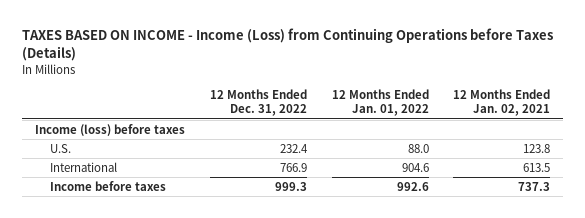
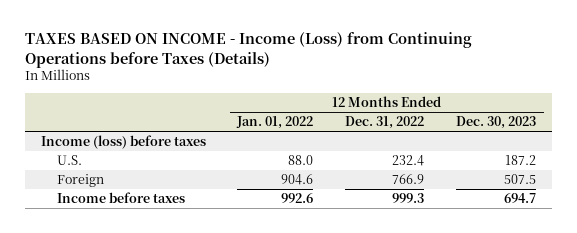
[453,88,551,117] 12 Months Ended Jan. 02, 2021 -> none
none -> [455,116,536,130] Dec. 30, 2023
[49,161,117,172] International -> [57,174,105,188] Foreign

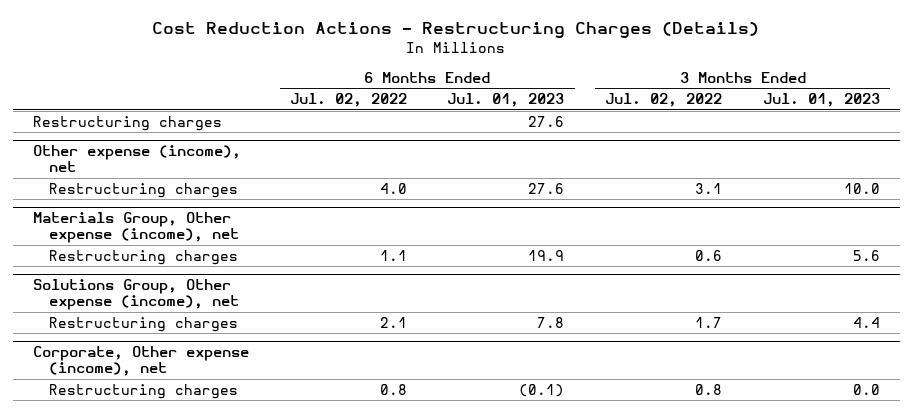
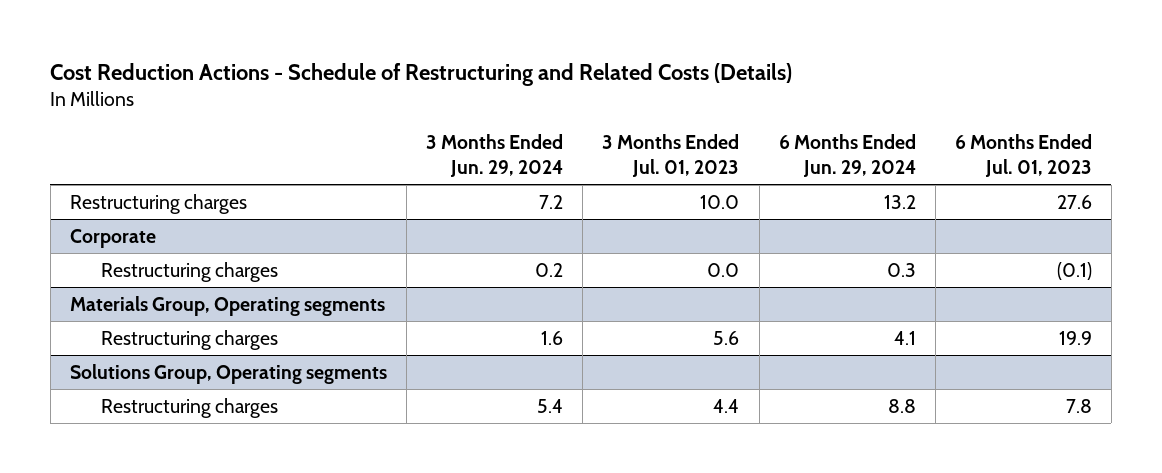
[152,22,760,39] Cost Reduction Actions - Restructuring Charges (Details) -> [50,63,793,87] Cost Reduction Actions - Schedule of Restructuring and Related Costs (Details)
[289,93,407,108] Jul. 02, 2022 -> none
[605,93,723,108] Jul. 02, 2022 -> none
none -> [426,134,564,178] 3 Months Ended Jun. 29, 2024
none -> [778,134,916,178] 6 Months Ended Jun. 29, 2024
[33,115,223,131] Restructuring charges -> none
[33,145,242,173] Other expense (income), net -> none
[33,212,240,244] Materials Group, Other expense (income), net -> none
none -> [69,228,156,248] Corporate
none -> [100,261,278,282] Restructuring charges
none -> [69,295,385,316] Materials Group, Operating segments
[33,279,240,311] Solutions Group, Other expense (income), net -> none
none -> [69,363,387,384] Solutions Group, Operating segments
[33,346,250,377] Corporate, Other expense (income), net -> none
[49,383,239,399] Restructuring charges -> none

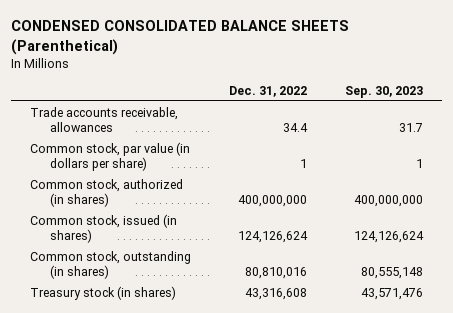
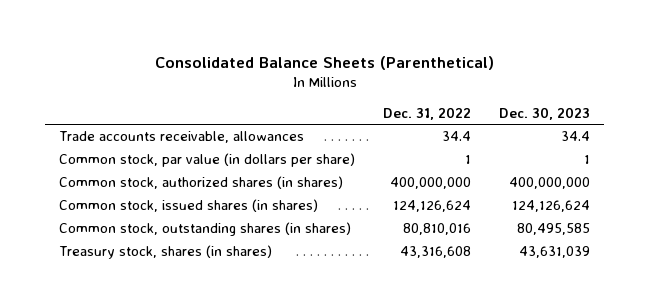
[11,19,350,55] CONDENSED CONSOLIDATED BALANCE SHEETS (Parenthetical) -> [154,55,494,70] Consolidated Balance Sheets (Parenthetical)
[344,86,423,99] Sep. 30, 2023 -> none
none -> [498,106,590,120] Dec. 30, 2023
[30,178,184,208] Common stock, authorized (in shares) -> [59,176,344,190] Common stock, authorized shares (in shares)
[30,213,178,244] Common stock, issued (in shares) -> [59,199,319,213] Common stock, issued shares (in shares)
[30,250,192,280] Common stock, outstanding (in shares) -> [59,222,352,237] Common stock, outstanding shares (in shares)
[30,285,177,300] Treasury stock (in shares) -> [59,245,273,260] Treasury stock, shares (in shares)

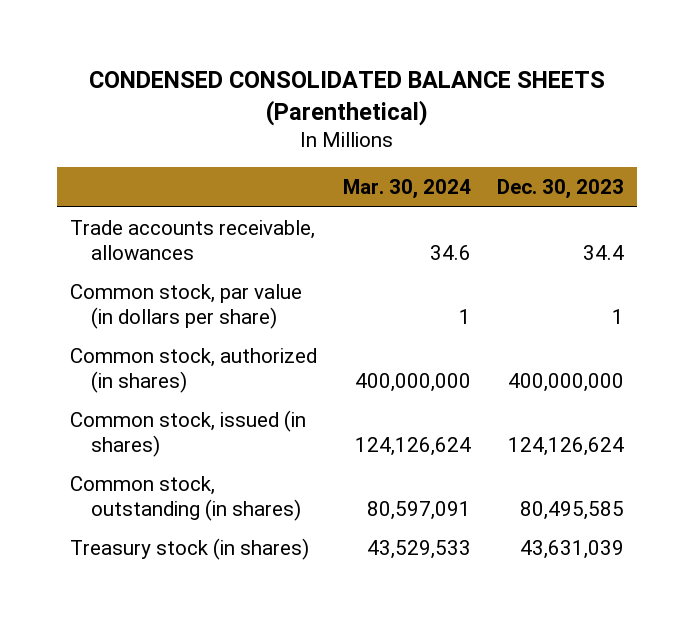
[154,55,494,70] Consolidated Balance Sheets (Parenthetical) -> [88,71,605,126] CONDENSED CONSOLIDATED BALANCE SHEETS (Parenthetical)
[383,106,472,120] Dec. 31, 2022 -> none
none -> [342,179,471,200] Mar. 30, 2024
[59,176,344,190] Common stock, authorized shares (in shares) -> [69,347,317,393] Common stock, authorized (in shares)
[59,199,319,213] Common stock, issued shares (in shares) -> [69,409,306,457] Common stock, issued (in shares)
[59,222,352,237] Common stock, outstanding shares (in shares) -> [69,475,301,521] Common stock, outstanding (in shares)
[59,245,273,260] Treasury stock, shares (in shares) -> [69,537,309,560] Treasury stock (in shares)

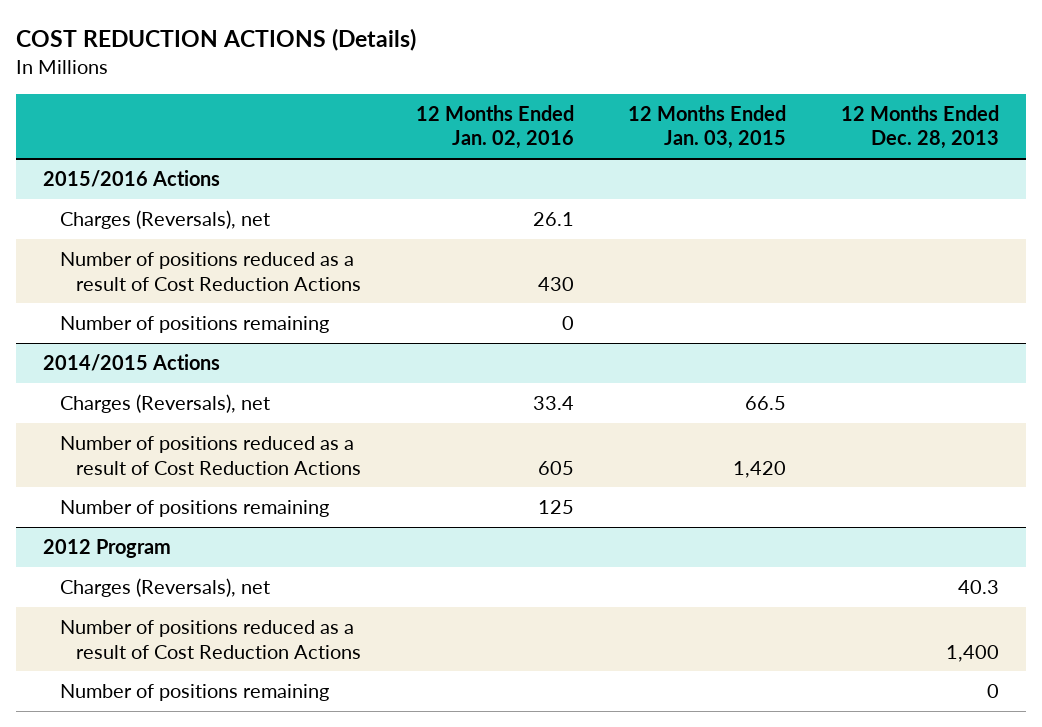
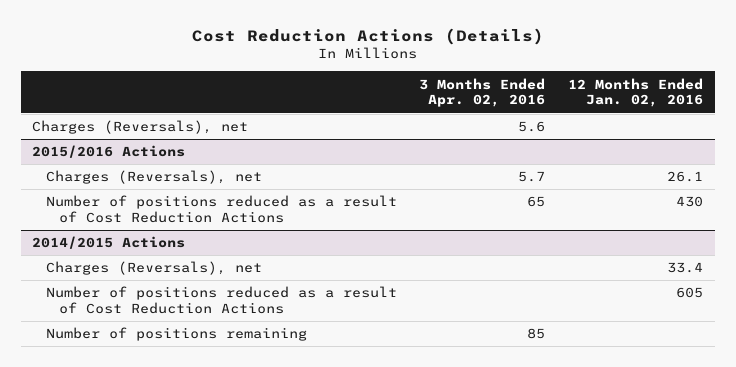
[15,27,416,51] COST REDUCTION ACTIONS (Details) -> [191,28,544,46] Cost Reduction Actions (Details)
[628,104,787,150] 12 Months Ended Jan. 03, 2015 -> none
[840,104,999,150] 12 Months Ended Dec. 28, 2013 -> none
none -> [419,77,546,108] 3 Months Ended Apr. 02, 2016
none -> [32,120,249,135] Charges (Reversals), net
[59,316,329,334] Number of positions remaining -> none
[59,500,329,518] Number of positions remaining -> none
[43,539,172,559] 2012 Program -> none
[59,578,270,598] Charges (Reversals), net -> none
[59,620,362,659] Number of positions reduced as a result of Cost Reduction Actions -> none

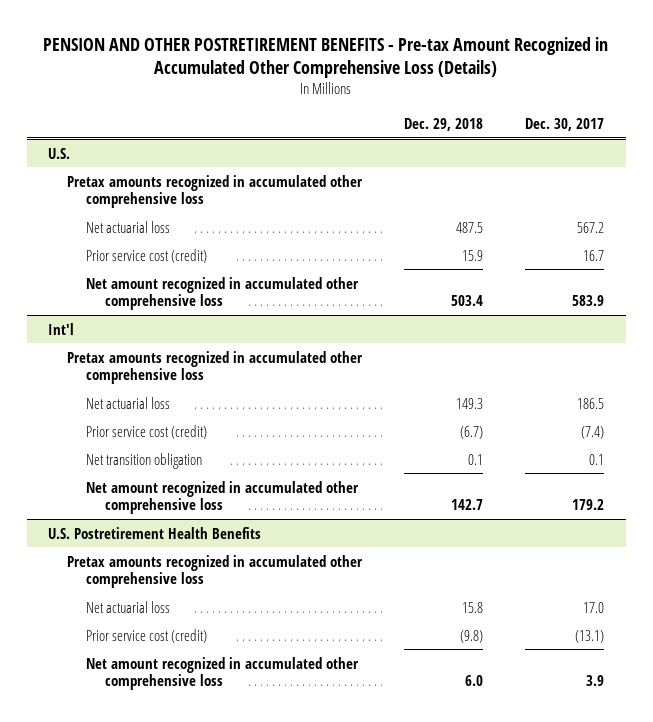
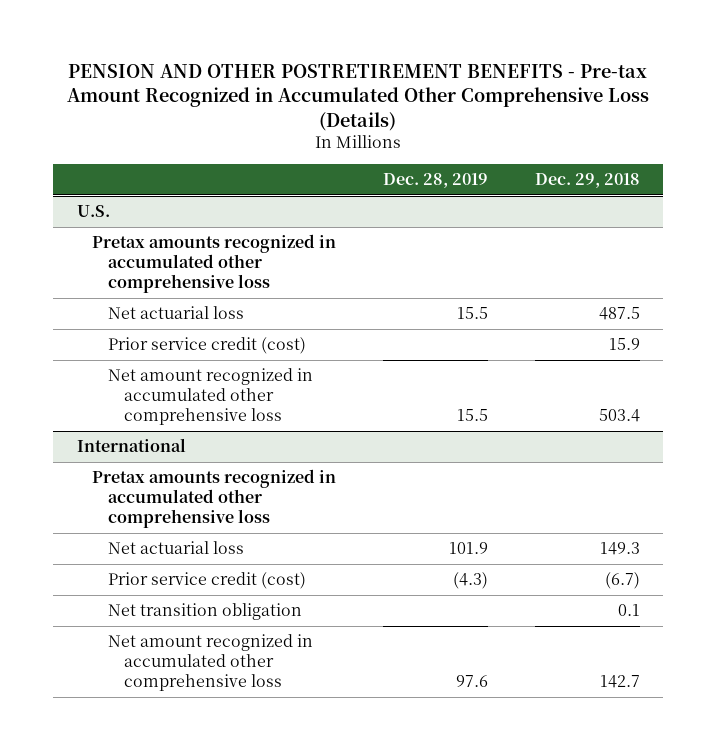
[525,117,605,131] Dec. 30, 2017 -> none
none -> [383,173,489,189] Dec. 28, 2019
[86,248,208,263] Prior service cost (credit) -> [107,337,306,355] Prior service credit (cost)
[48,322,75,335] Int'l -> [76,438,186,453] International
[86,424,208,439] Prior service cost (credit) -> [107,572,306,590] Prior service credit (cost)
[48,526,262,539] U.S. Postretirement Health Benefits -> none
[67,554,364,589] Pretax amounts recognized in accumulated other comprehensive loss -> none
[86,600,171,613] Net actuarial loss -> none
[86,628,208,643] Prior service cost (credit) -> none
[86,656,360,691] Net amount recognized in accumulated other comprehensive loss -> none

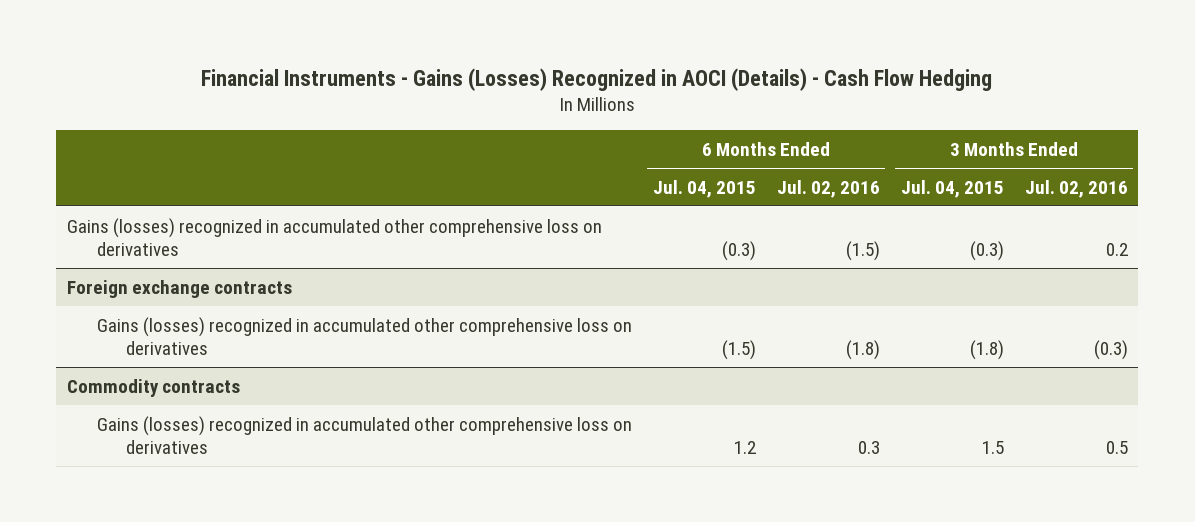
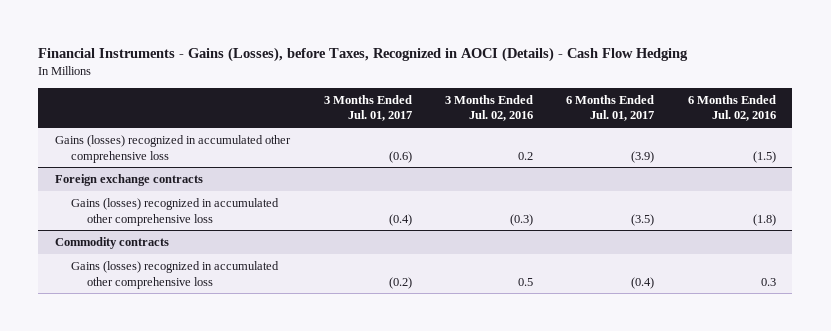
[201,67,993,91] Financial Instruments - Gains (Losses) Recognized in AOCI (Details) - Cash Flow Hedging -> [38,47,689,63] Financial Instruments - Gains (Losses), before Taxes, Recognized in AOCI (Details) - Cash Flow Hedging
[652,179,756,198] Jul. 04, 2015 -> none
[900,179,1004,198] Jul. 04, 2015 -> none
none -> [323,94,412,122] 3 Months Ended Jul. 01, 2017
none -> [566,94,655,122] 6 Months Ended Jul. 01, 2017
[66,217,602,256] Gains (losses) recognized in accumulated other comprehensive loss on derivatives -> [55,135,292,163] Gains (losses) recognized in accumulated other comprehensive loss
[96,316,632,355] Gains (losses) recognized in accumulated other comprehensive loss on derivatives -> [70,198,279,226] Gains (losses) recognized in accumulated other comprehensive loss
[96,415,632,454] Gains (losses) recognized in accumulated other comprehensive loss on derivatives -> [70,261,279,289] Gains (losses) recognized in accumulated other comprehensive loss

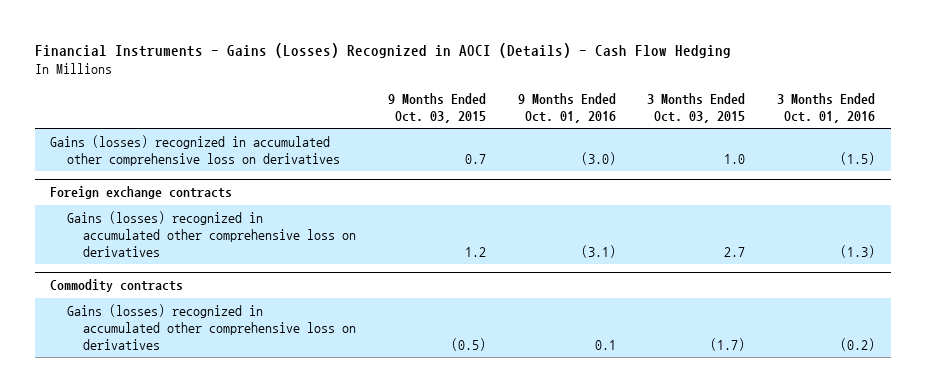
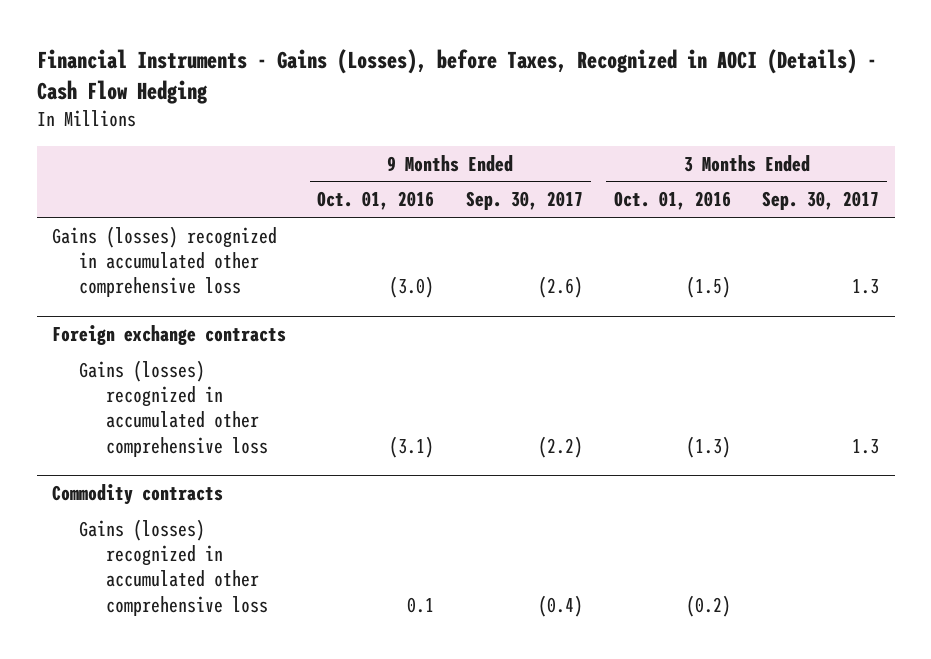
[34,43,731,59] Financial Instruments - Gains (Losses) Recognized in AOCI (Details) - Cash Flow Hedging -> [36,48,877,104] Financial Instruments - Gains (Losses), before Taxes, Recognized in AOCI (Details) - Cash Flow Hedging
[387,93,486,124] 9 Months Ended Oct. 03, 2015 -> none
[647,93,746,124] 3 Months Ended Oct. 03, 2015 -> none
none -> [465,191,583,211] Sep. 30, 2017
none -> [762,191,880,211] Sep. 30, 2017
[50,134,340,166] Gains (losses) recognized in accumulated other comprehensive loss on derivatives -> [52,225,278,298] Gains (losses) recognized in accumulated other comprehensive loss
[66,210,357,257] Gains (losses) recognized in accumulated other comprehensive loss on derivatives -> [78,359,268,457] Gains (losses) recognized in accumulated other comprehensive loss
[66,303,357,350] Gains (losses) recognized in accumulated other comprehensive loss on derivatives -> [78,518,268,616] Gains (losses) recognized in accumulated other comprehensive loss

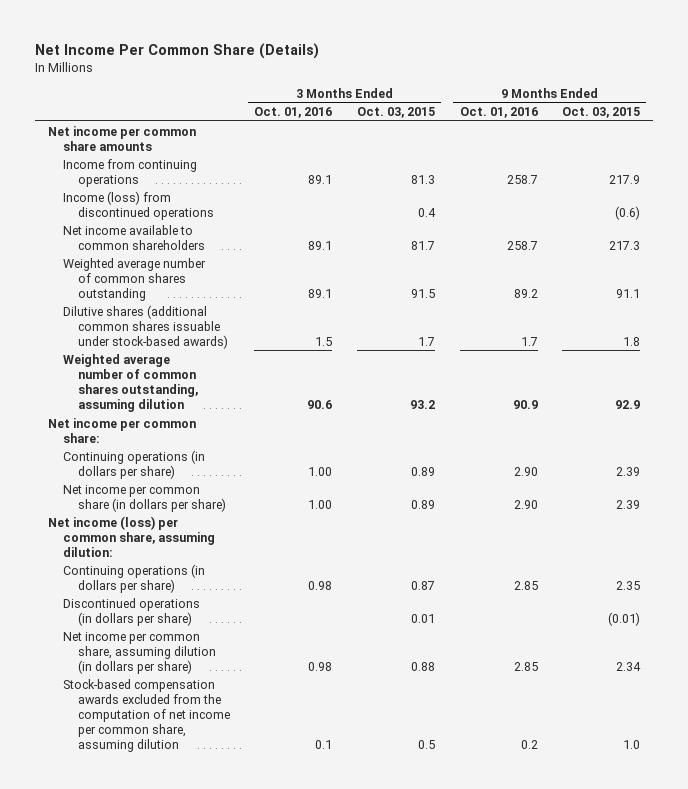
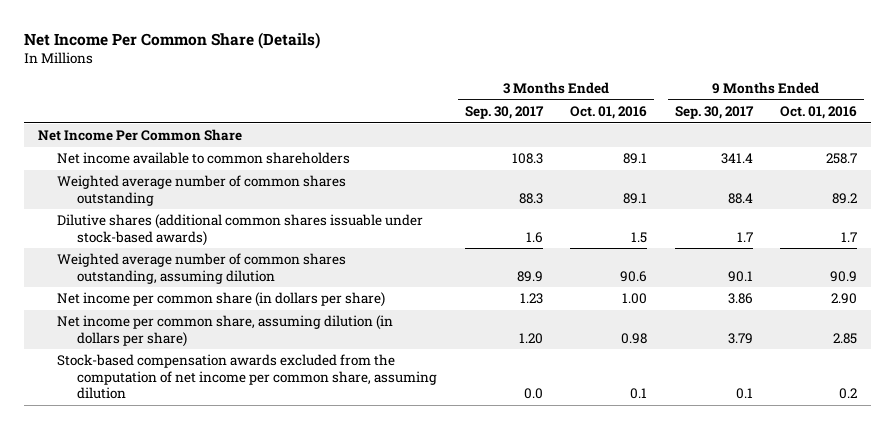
[356,107,435,119] Oct. 03, 2015 -> none
[562,107,641,119] Oct. 03, 2015 -> none
none -> [464,106,544,120] Sep. 30, 2017
none -> [674,106,754,120] Sep. 30, 2017
[62,158,197,187] Income from continuing operations -> none
[62,190,214,220] Income (loss) from discontinued operations -> none
[47,125,196,151] Net income per common share amounts -> [37,129,242,142] Net Income Per Common Share
[47,417,196,443] Net income per common share: -> none
[62,449,205,479] Continuing operations (in dollars per share) -> none
[47,515,215,557] Net income (loss) per common share, assuming dilution: -> none
[62,563,205,593] Continuing operations (in dollars per share) -> none
[62,597,200,626] Discontinued operations (in dollars per share) -> none

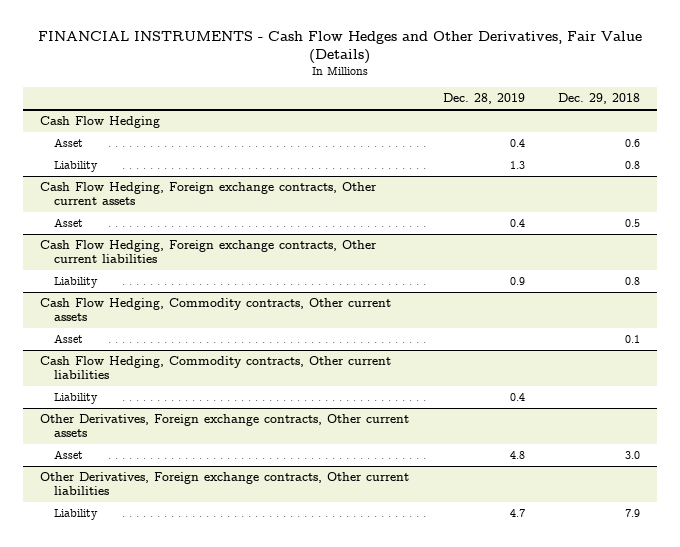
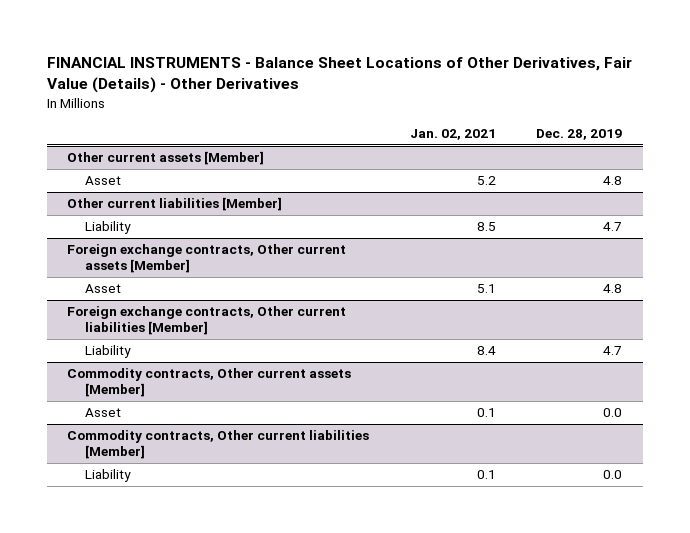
[38,30,643,65] FINANCIAL INSTRUMENTS - Cash Flow Hedges and Other Derivatives, Fair Value (Details) -> [46,57,632,94] FINANCIAL INSTRUMENTS - Balance Sheet Locations of Other Derivatives, Fair Value (Details) - Other Derivatives
[558,93,641,105] Dec. 29, 2018 -> none
none -> [409,128,496,140] Jan. 02, 2021
[39,116,160,129] Cash Flow Hedging -> none
[53,138,83,148] Asset -> none
[53,161,98,173] Liability -> none
[39,182,377,205] Cash Flow Hedging, Foreign exchange contracts, Other current assets -> none
[53,218,83,228] Asset -> none
[39,240,377,263] Cash Flow Hedging, Foreign exchange contracts, Other current liabilities -> none
[53,277,98,289] Liability -> none
[39,298,391,321] Cash Flow Hedging, Commodity contracts, Other current assets -> none
[53,334,83,344] Asset -> none
[39,356,391,379] Cash Flow Hedging, Commodity contracts, Other current liabilities -> none
[53,393,98,405] Liability -> none
[39,414,409,437] Other Derivatives, Foreign exchange contracts, Other current assets -> none
none -> [67,151,265,166] Other current assets [Member]
[39,472,409,495] Other Derivatives, Foreign exchange contracts, Other current liabilities -> none
none -> [67,197,283,212] Other current liabilities [Member]
none -> [67,244,347,274] Foreign exchange contracts, Other current assets [Member]
none -> [84,284,121,294] Asset
none -> [67,306,347,336] Foreign exchange contracts, Other current liabilities [Member]
none -> [84,345,131,359] Liability
none -> [67,368,352,398] Commodity contracts, Other current assets [Member]
none -> [84,408,121,418] Asset
none -> [67,430,370,460] Commodity contracts, Other current liabilities [Member]
none -> [84,469,131,483] Liability

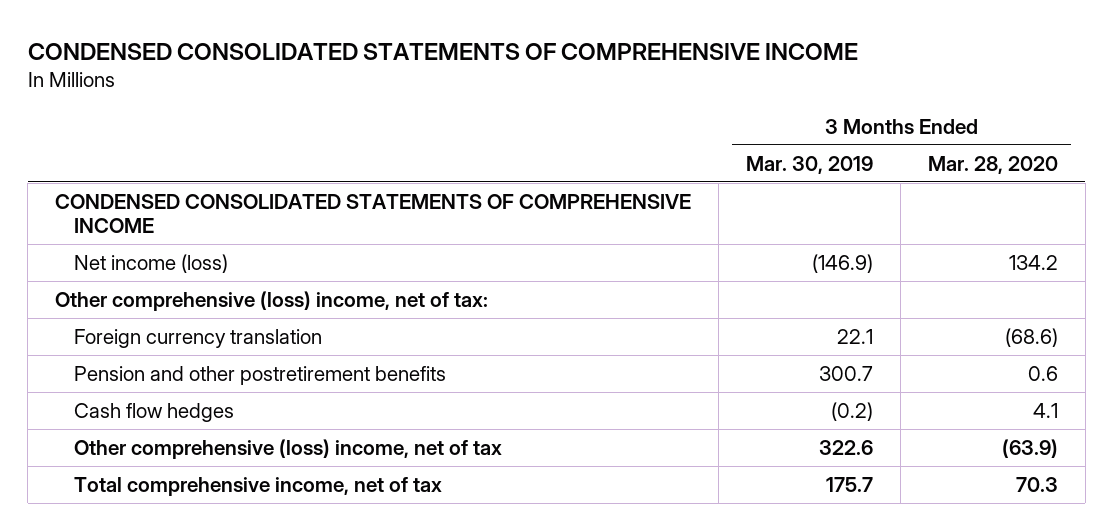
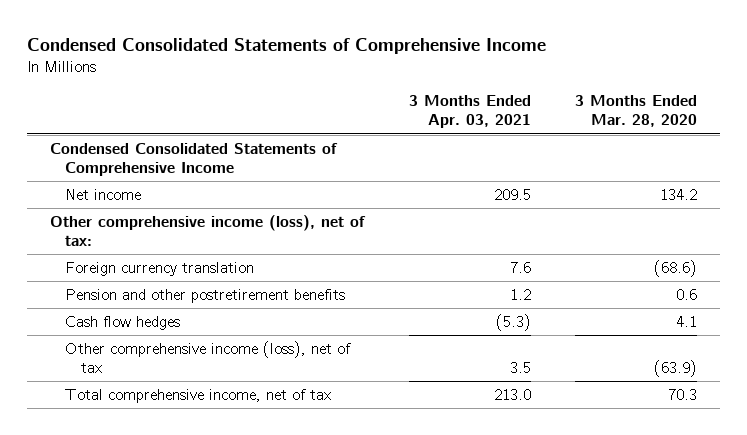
[27,42,858,60] CONDENSED CONSOLIDATED STATEMENTS OF COMPREHENSIVE INCOME -> [27,38,547,55] Condensed Consolidated Statements of Comprehensive Income
[745,155,873,174] Mar. 30, 2019 -> none
none -> [408,95,531,129] 3 Months Ended Apr. 03, 2021
[55,194,692,234] CONDENSED CONSOLIDATED STATEMENTS OF COMPREHENSIVE INCOME -> [49,142,338,177] Condensed Consolidated Statements of Comprehensive Income
[74,254,229,274] Net income (loss) -> [65,188,142,200] Net income
[55,291,489,312] Other comprehensive (loss) income, net of tax: -> [49,214,366,247] Other comprehensive income (loss), net of tax:
[74,439,503,460] Other comprehensive (loss) income, net of tax -> [65,340,352,374] Other comprehensive income (loss), net of tax

